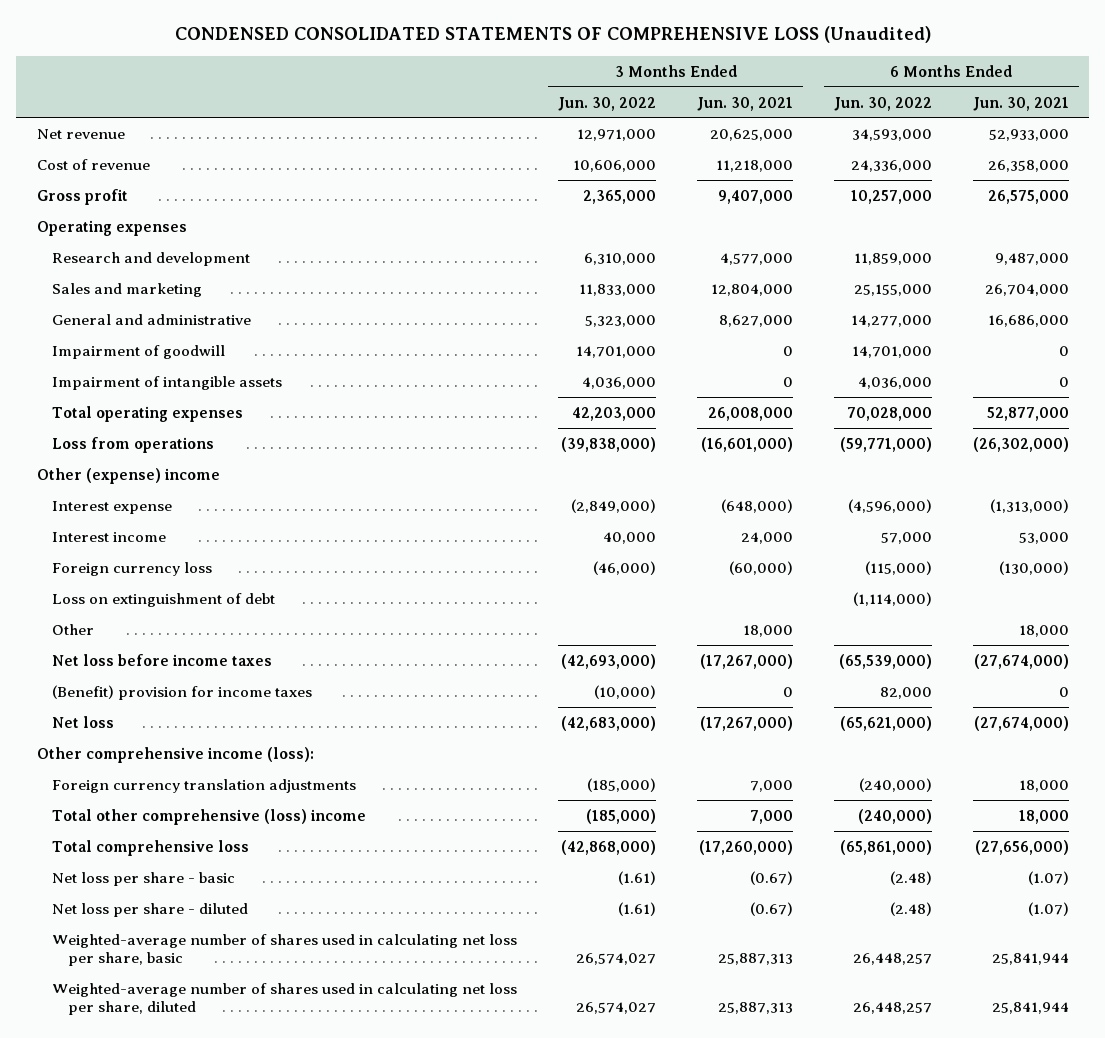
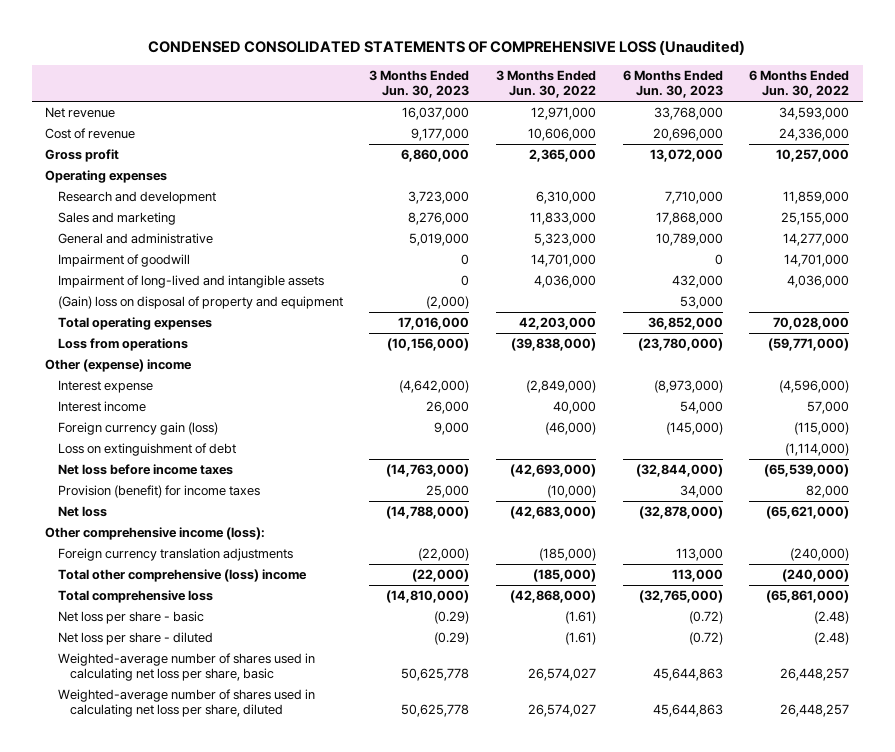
[697,96,794,111] Jun. 30, 2021 -> none
[972,96,1069,111] Jun. 30, 2021 -> none
none -> [369,70,470,99] 3 Months Ended Jun. 30, 2023
none -> [622,70,723,99] 6 Months Ended Jun. 30, 2023
[52,375,283,390] Impairment of intangible assets -> [57,275,324,289] Impairment of long-lived and intangible assets
none -> [57,296,343,310] (Gain) loss on disposal of property and equipment
[52,561,213,576] Foreign currency loss -> [57,422,218,436] Foreign currency gain (loss)
[52,623,95,635] Other -> none
[52,684,313,700] (Benefit) provision for income taxes -> [57,485,260,499] Provision (benefit) for income taxes

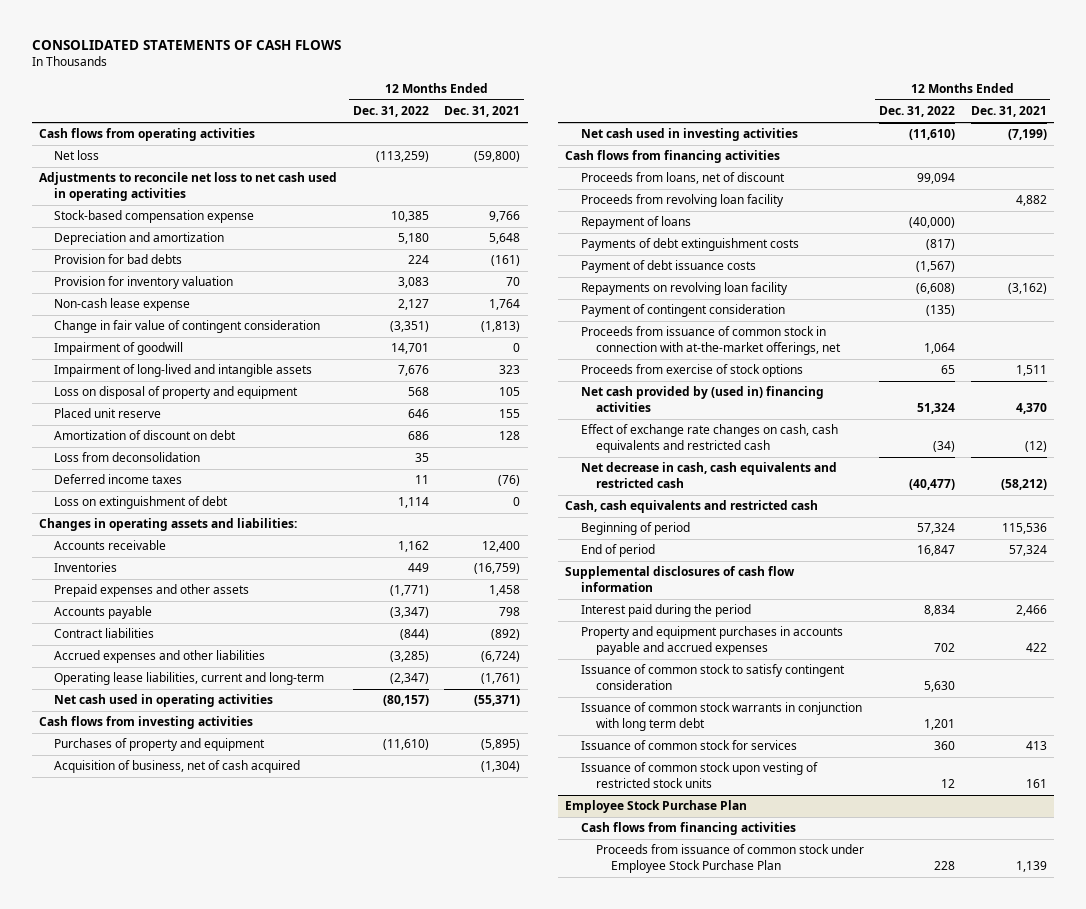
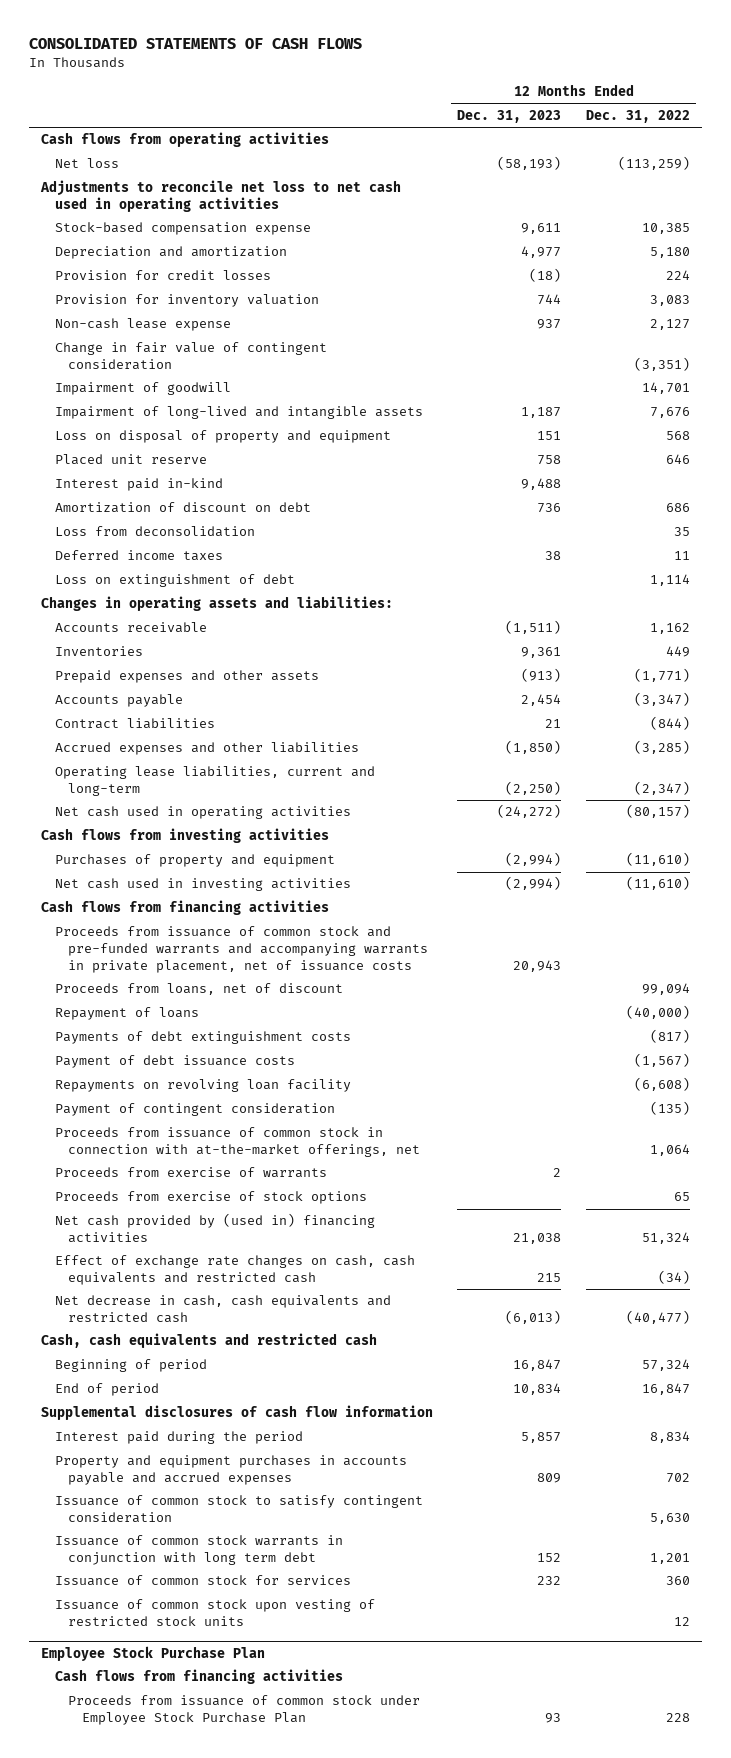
[444,106,521,118] Dec. 31, 2021 -> none
none -> [457,109,562,123] Dec. 31, 2023
[54,254,183,265] Provision for bad debts -> [54,270,271,281] Provision for credit losses
none -> [54,478,223,492] Interest paid in-kind
[54,760,301,774] Acquisition of business, net of cash acquired -> none
none -> [54,926,429,973] Proceeds from issuance of common stock and pre-funded warrants and accompanying warrants in private placement, net of issuance costs
[580,194,784,208] Proceeds from revolving loan facility -> none
none -> [54,1167,327,1179] Proceeds from exercise of warrants

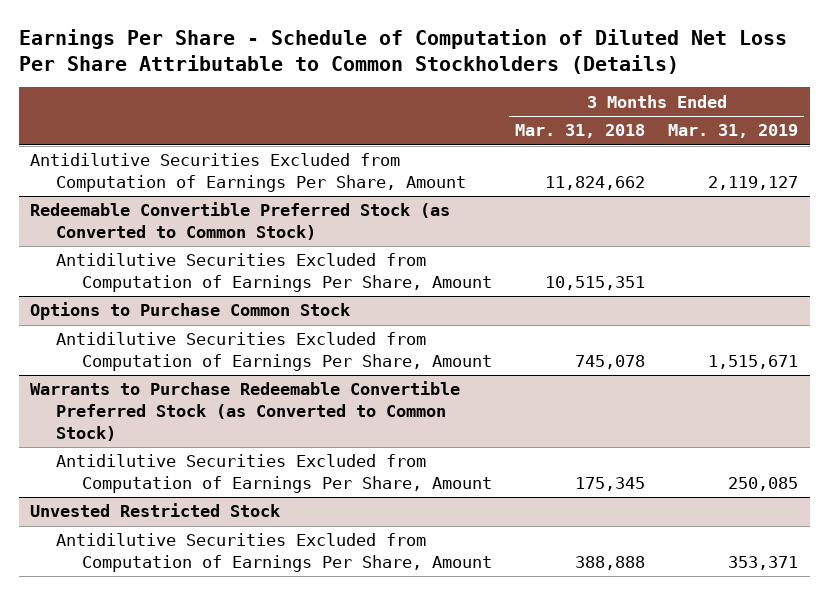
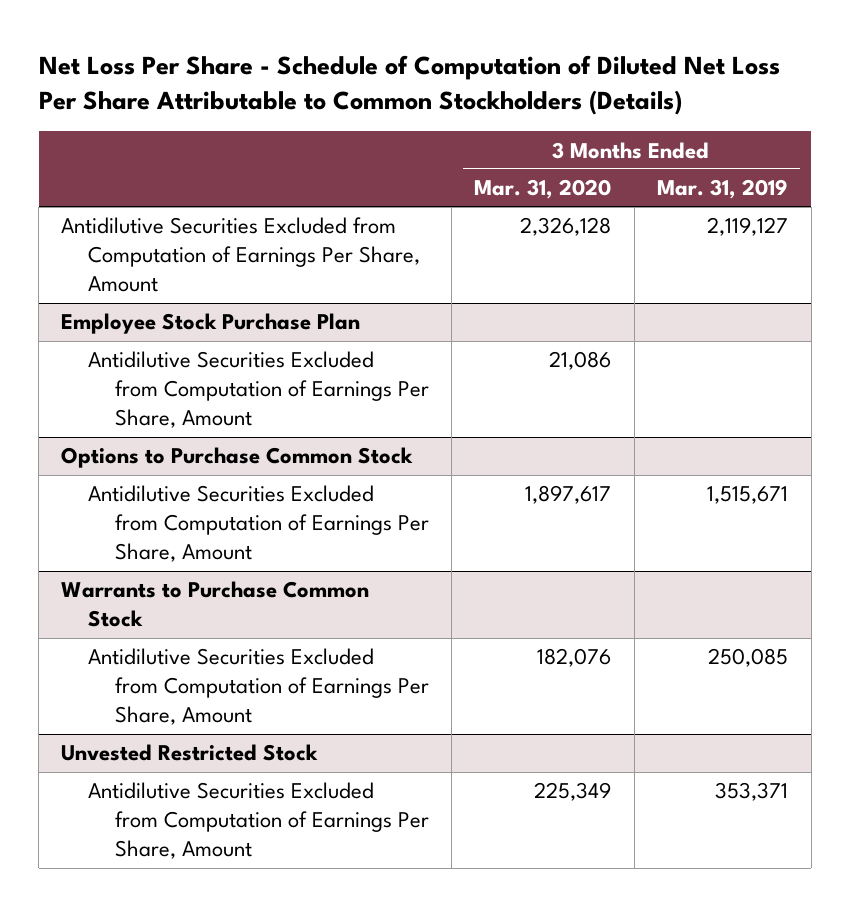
[18,28,787,74] Earnings Per Share - Schedule of Computation of Diluted Net Loss Per Share Attributable to Common Stockholders (Details) -> [38,54,780,115] Net Loss Per Share - Schedule of Computation of Diluted Net Loss Per Share Attributable to Common Stockholders (Details)
[515,124,646,139] Mar. 31, 2018 -> none
none -> [474,179,612,200] Mar. 31, 2020
[30,202,451,241] Redeemable Convertible Preferred Stock (as Converted to Common Stock) -> none
none -> [61,313,361,335] Employee Stock Purchase Plan
[30,381,461,441] Warrants to Purchase Redeemable Convertible Preferred Stock (as Converted to Common Stock) -> [61,581,370,628] Warrants to Purchase Common Stock

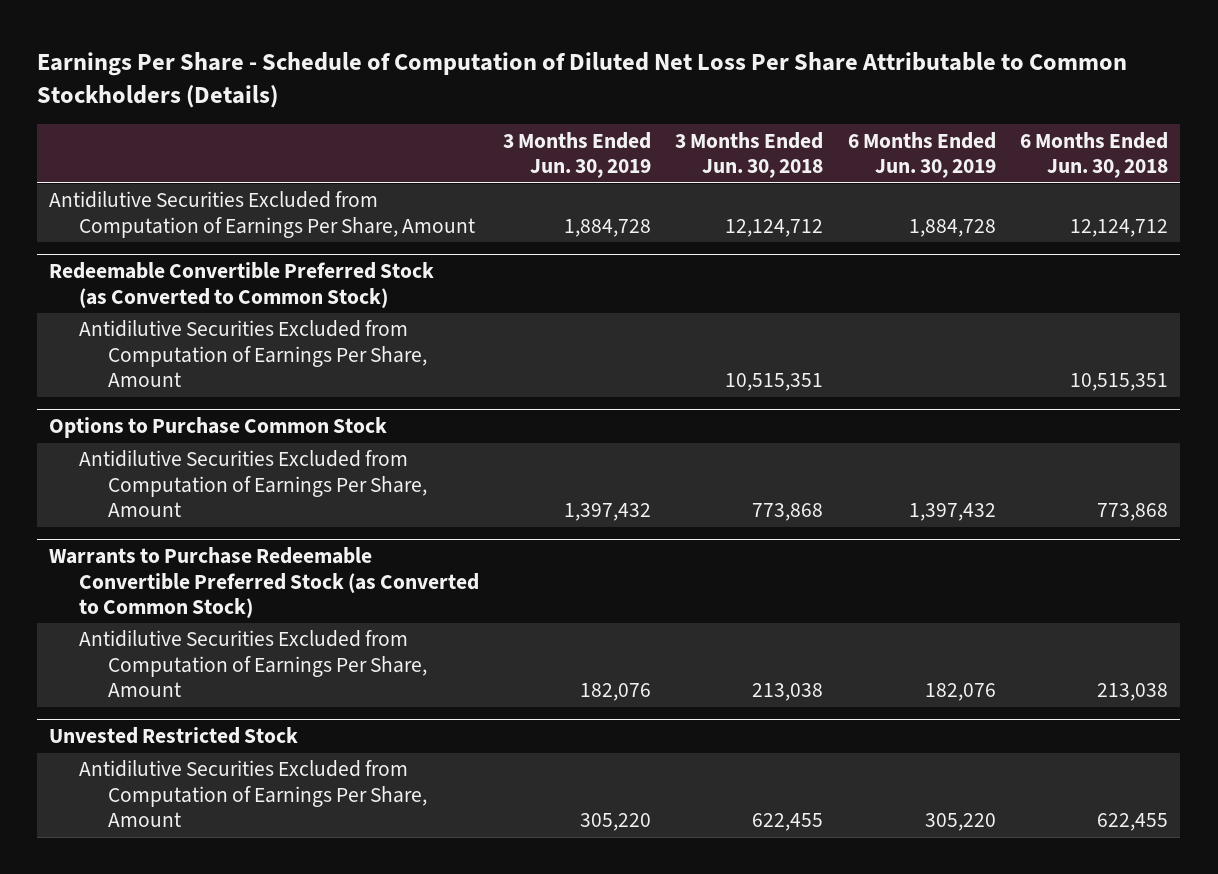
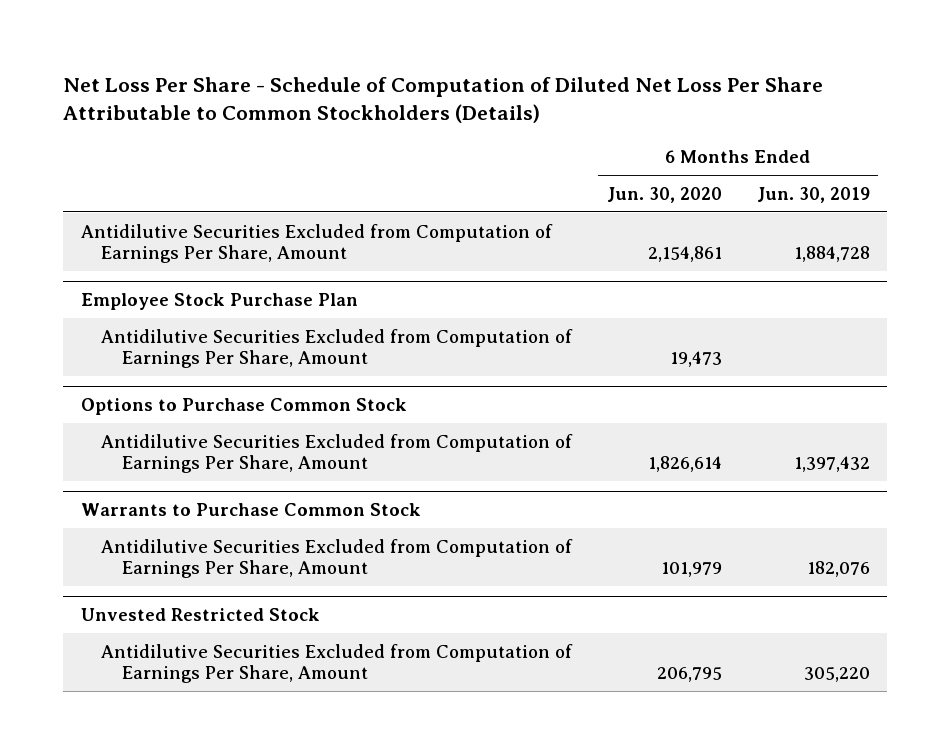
[37,52,1128,109] Earnings Per Share - Schedule of Computation of Diluted Net Loss Per Share Attributable to Common Stockholders (Details) -> [63,76,824,124] Net Loss Per Share - Schedule of Computation of Diluted Net Loss Per Share Attributable to Common Stockholders (Details)
[503,131,652,179] 3 Months Ended Jun. 30, 2019 -> none
[675,131,824,179] 3 Months Ended Jun. 30, 2018 -> none
[1020,131,1169,179] 6 Months Ended Jun. 30, 2018 -> none
none -> [606,186,722,203] Jun. 30, 2020
[49,262,435,308] Redeemable Convertible Preferred Stock (as Converted to Common Stock) -> none
none -> [80,293,358,311] Employee Stock Purchase Plan
[49,547,479,618] Warrants to Purchase Redeemable Convertible Preferred Stock (as Converted to Common Stock) -> [80,503,421,517] Warrants to Purchase Common Stock

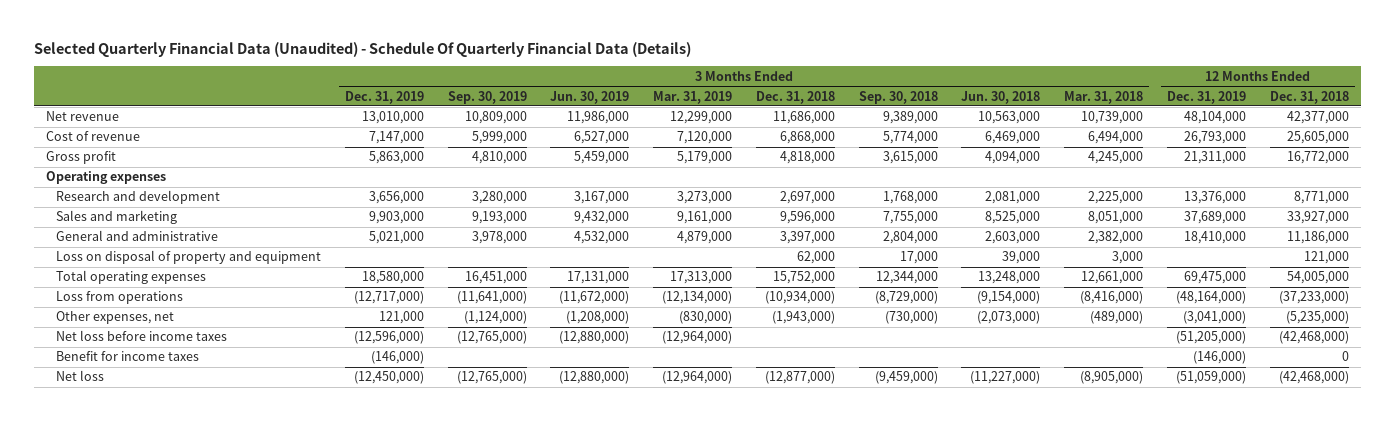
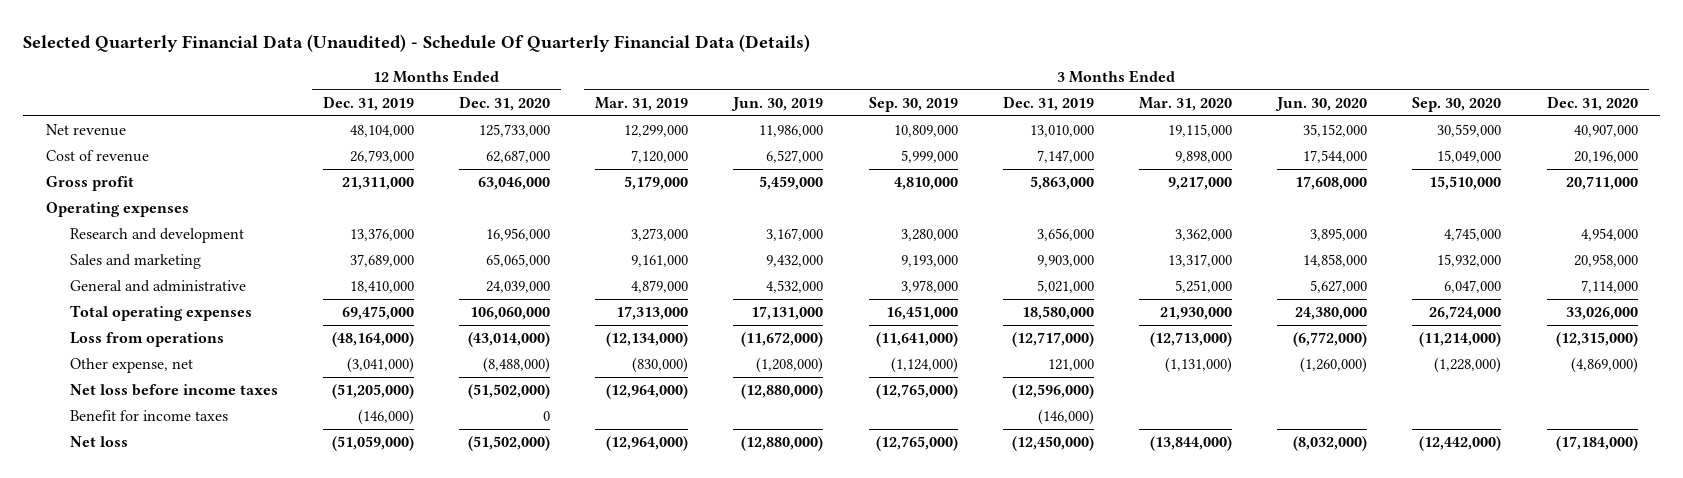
[755,90,835,104] Dec. 31, 2018 -> none
[858,90,938,104] Sep. 30, 2018 -> none
[961,90,1041,104] Jun. 30, 2018 -> none
[1064,90,1144,104] Mar. 31, 2018 -> none
[1269,90,1349,104] Dec. 31, 2018 -> none
none -> [459,95,551,111] Dec. 31, 2020
none -> [1138,96,1232,111] Mar. 31, 2020
none -> [1275,96,1368,111] Jun. 30, 2020
none -> [1412,96,1502,112] Sep. 30, 2020
none -> [1546,95,1638,111] Dec. 31, 2020
[56,250,322,265] Loss on disposal of property and equipment -> none
[56,311,175,325] Other expenses, net -> [69,358,193,374] Other expense, net

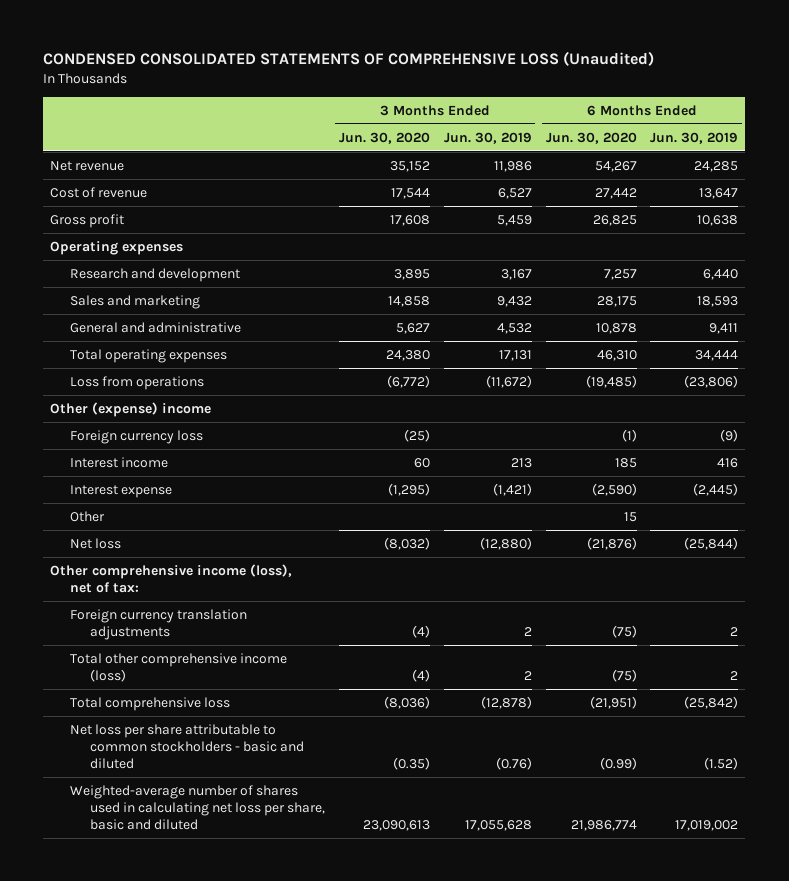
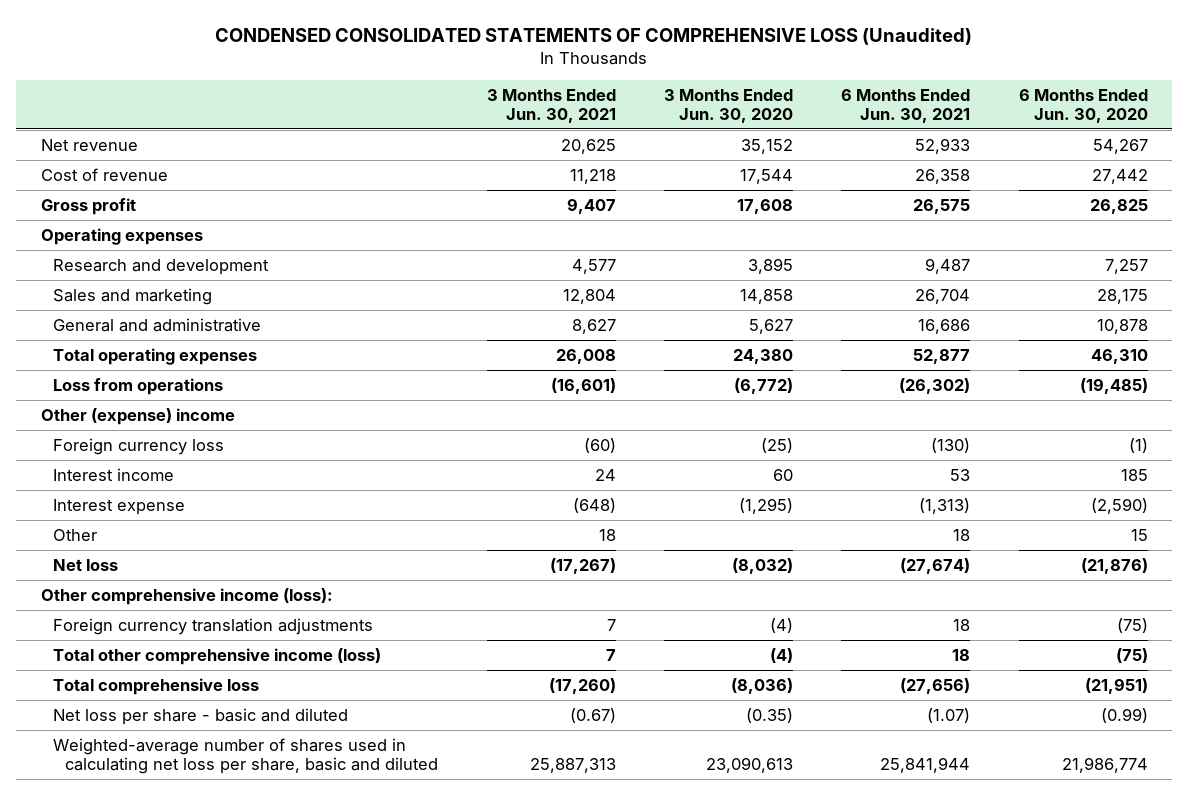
[443,131,532,144] Jun. 30, 2019 -> none
[650,131,739,144] Jun. 30, 2019 -> none
none -> [486,88,616,123] 3 Months Ended Jun. 30, 2021
none -> [841,88,971,123] 6 Months Ended Jun. 30, 2021
[50,563,293,593] Other comprehensive income (loss), net of tax: -> [40,587,333,605] Other comprehensive income (loss):
[69,723,304,769] Net loss per share attributable to common stockholders - basic and diluted -> [52,707,348,725] Net loss per share - basic and diluted

